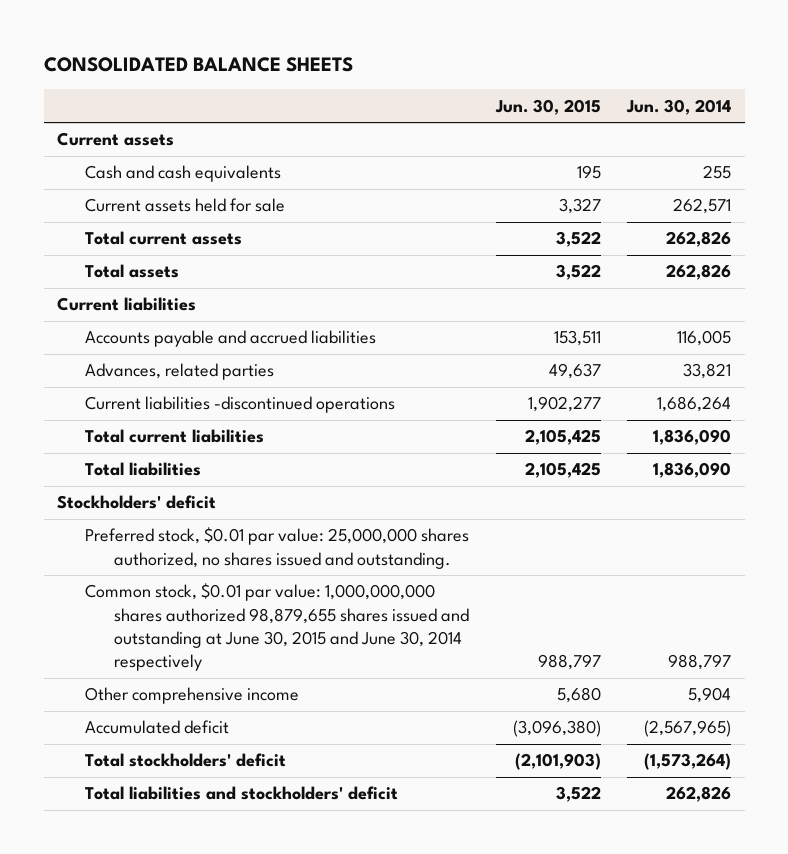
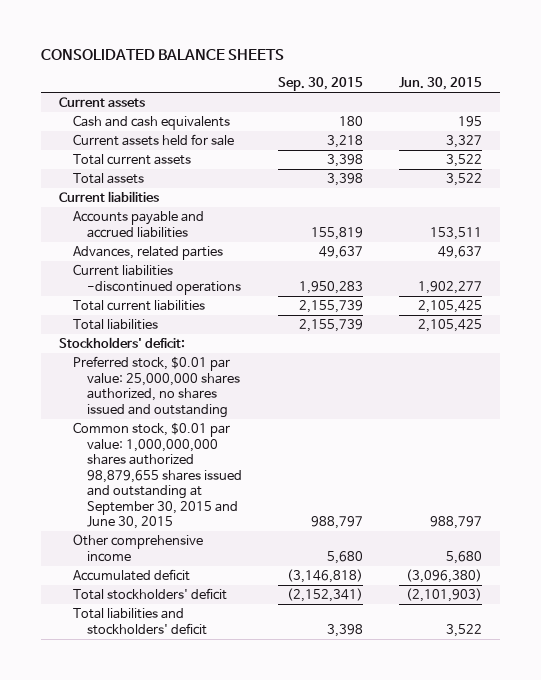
[626,98,732,115] Jun. 30, 2014 -> none
none -> [277,76,363,91] Sep. 30, 2015
[56,495,216,510] Stockholders' deficit -> [58,337,185,349] Stockholders' deficit:
[85,527,470,569] Preferred stock, $0.01 par value: 25,000,000 shares authorized, no shares issued and outstanding. -> [72,356,241,418] Preferred stock, $0.01 par value: 25,000,000 shares authorized, no shares issued and outstanding
[85,583,469,671] Common stock, $0.01 par value: 1,000,000,000 shares authorized 98,879,655 shares issued and outstanding at June 30, 2015 and June 30, 2014 respectively -> [72,422,243,530] Common stock, $0.01 par value: 1,000,000,000 shares authorized 98,879,655 shares issued and outstanding at September 30, 2015 and June 30, 2015

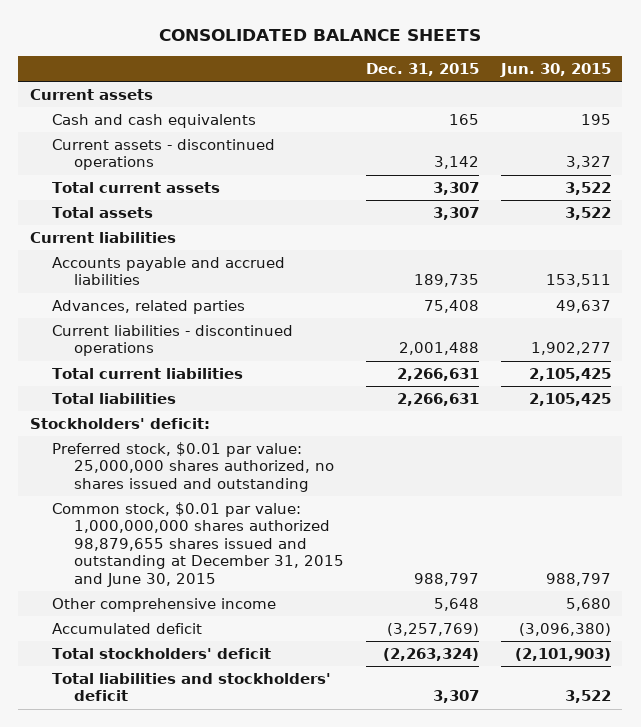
[277,76,363,91] Sep. 30, 2015 -> none
none -> [365,62,479,76] Dec. 31, 2015
[72,134,234,147] Current assets held for sale -> [51,139,275,171] Current assets - discontinued operations
[72,264,242,295] Current liabilities -discontinued operations -> [51,325,293,357] Current liabilities - discontinued operations
[72,422,243,530] Common stock, $0.01 par value: 1,000,000,000 shares authorized 98,879,655 shares issued and outstanding at September 30, 2015 and June 30, 2015 -> [51,502,344,587] Common stock, $0.01 par value: 1,000,000,000 shares authorized 98,879,655 shares issued and outstanding at December 31, 2015 and June 30, 2015

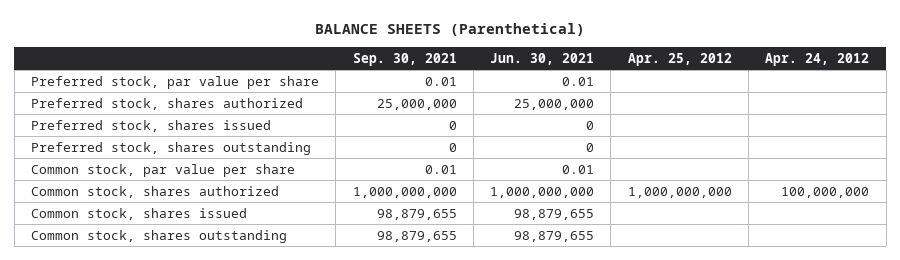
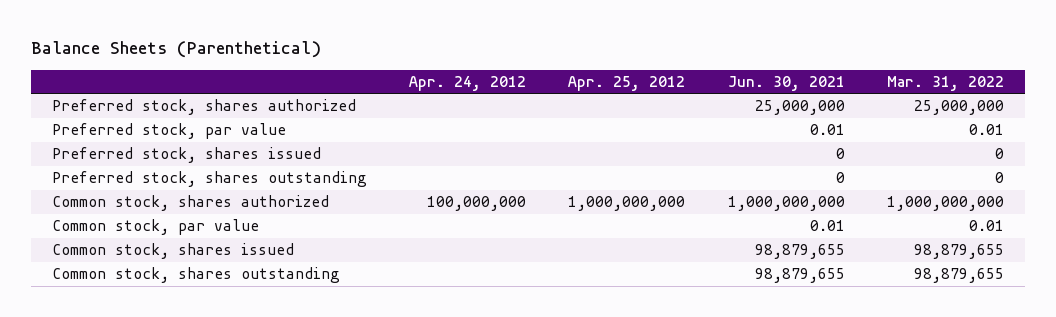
[315,23,586,37] BALANCE SHEETS (Parenthetical) -> [30,41,321,59] Balance Sheets (Parenthetical)
[352,52,457,66] Sep. 30, 2021 -> none
none -> [886,75,1004,91] Mar. 31, 2022
[31,75,320,89] Preferred stock, par value per share -> none
none -> [51,123,286,140] Preferred stock, par value
[31,163,296,177] Common stock, par value per share -> none
none -> [51,219,259,236] Common stock, par value

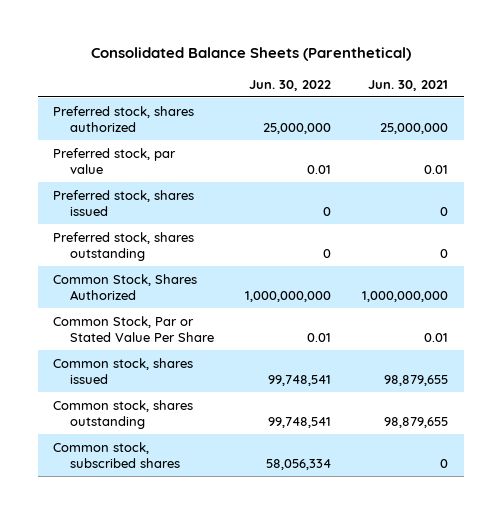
[30,41,321,59] Balance Sheets (Parenthetical) -> [90,46,411,61] Consolidated Balance Sheets (Parenthetical)
[409,75,527,91] Apr. 24, 2012 -> none
[568,75,686,91] Apr. 25, 2012 -> none
[886,75,1004,91] Mar. 31, 2022 -> none
none -> [248,79,331,91] Jun. 30, 2022
[51,195,329,212] Common stock, shares authorized -> [53,273,198,300] Common Stock, Shares Authorized
[51,219,259,236] Common stock, par value -> [53,315,214,342] Common Stock, Par or Stated Value Per Share
none -> [53,441,180,468] Common stock, subscribed shares

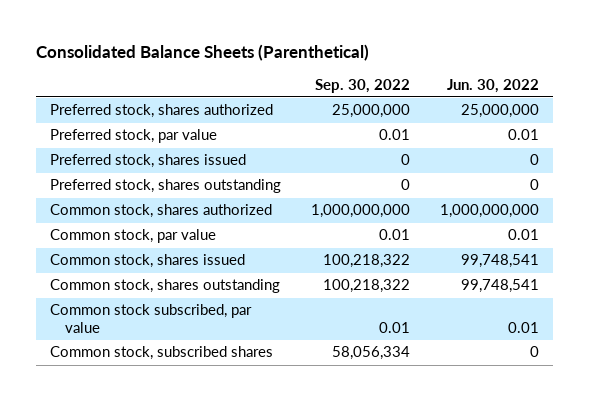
[368,79,449,91] Jun. 30, 2021 -> none
none -> [314,78,410,93] Sep. 30, 2022
[53,273,198,300] Common Stock, Shares Authorized -> [50,204,273,219] Common stock, shares authorized
[53,315,214,342] Common Stock, Par or Stated Value Per Share -> [50,229,217,244] Common stock, par value
none -> [50,304,253,333] Common stock subscribed, par value
[265,458,331,470] 58,056,334 -> [529,346,539,358] 0

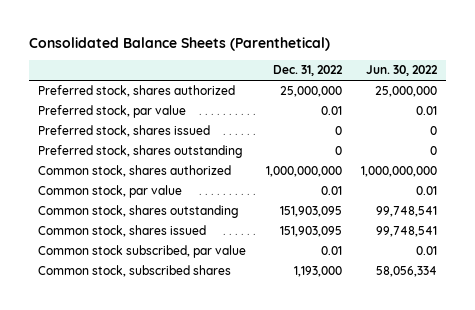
[314,78,410,93] Sep. 30, 2022 -> none
none -> [272,65,343,77] Dec. 31, 2022
[50,254,246,269] Common stock, shares issued -> [38,225,207,238] Common stock, shares issued
[529,346,539,358] 0 -> [375,266,437,278] 58,056,334

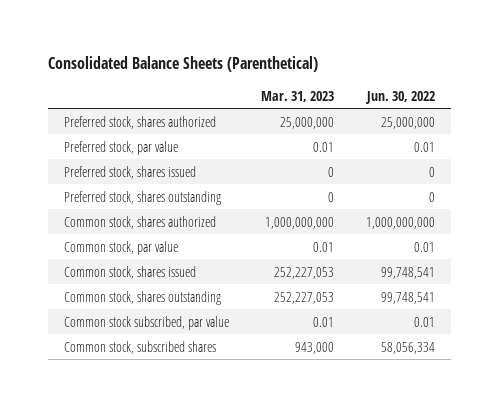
[272,65,343,77] Dec. 31, 2022 -> none
none -> [260,90,334,102] Mar. 31, 2023
[38,205,240,219] Common stock, shares outstanding -> [63,290,221,305] Common stock, shares outstanding

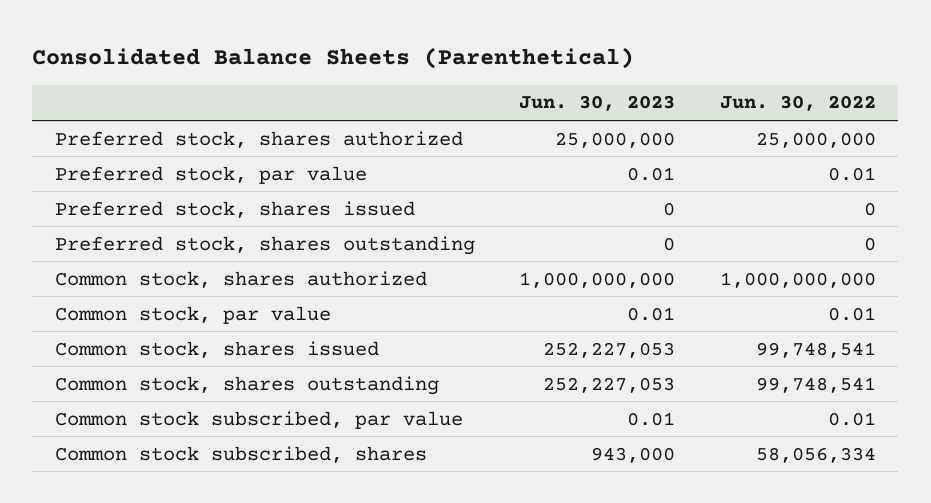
[260,90,334,102] Mar. 31, 2023 -> none
none -> [519,95,676,112] Jun. 30, 2023
[63,340,216,354] Common stock, subscribed shares -> [54,445,427,463] Common stock subscribed, shares

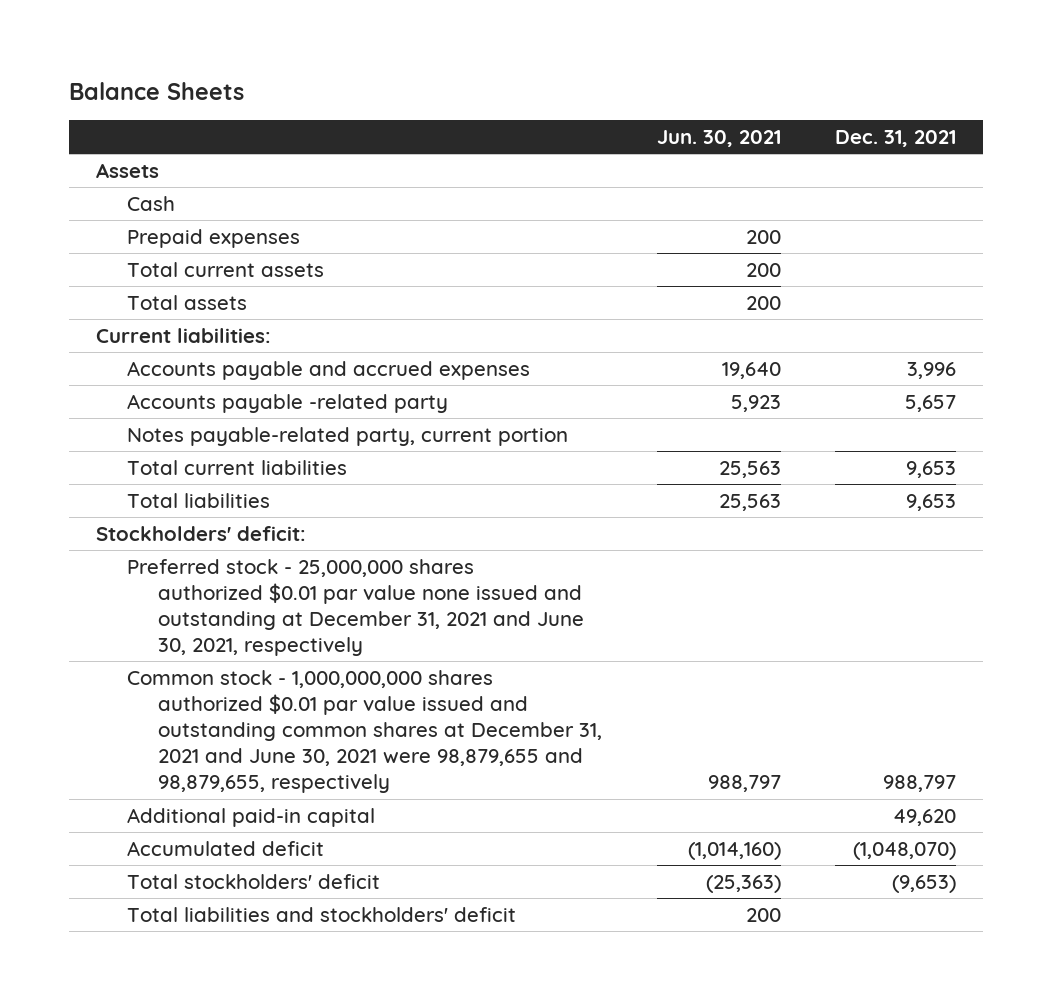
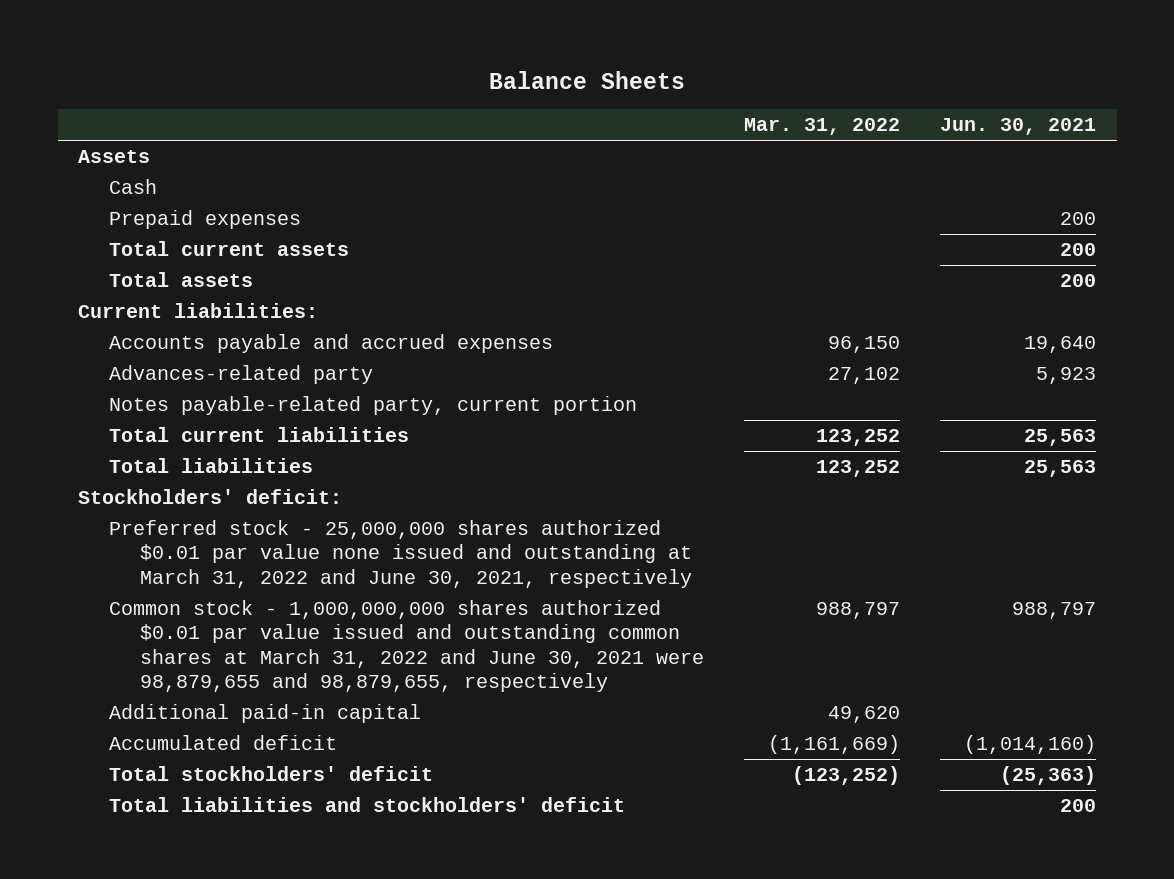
[835,130,957,148] Dec. 31, 2021 -> none
none -> [744,117,901,135] Mar. 31, 2022
[127,393,449,413] Accounts payable -related party -> [108,365,373,385] Advances-related party
[127,558,585,657] Preferred stock - 25,000,000 shares authorized $0.01 par value none issued and outstanding at December 31, 2021 and June 30, 2021, respectively -> [108,520,692,588] Preferred stock - 25,000,000 shares authorized $0.01 par value none issued and outstanding at March 31, 2022 and June 30, 2021, respectively
[127,669,603,794] Common stock - 1,000,000,000 shares authorized $0.01 par value issued and outstanding common shares at December 31, 2021 and June 30, 2021 were 98,879,655 and 98,879,655, respectively -> [108,600,704,692] Common stock - 1,000,000,000 shares authorized $0.01 par value issued and outstanding common shares at March 31, 2022 and June 30, 2021 were 98,879,655 and 98,879,655, respectively

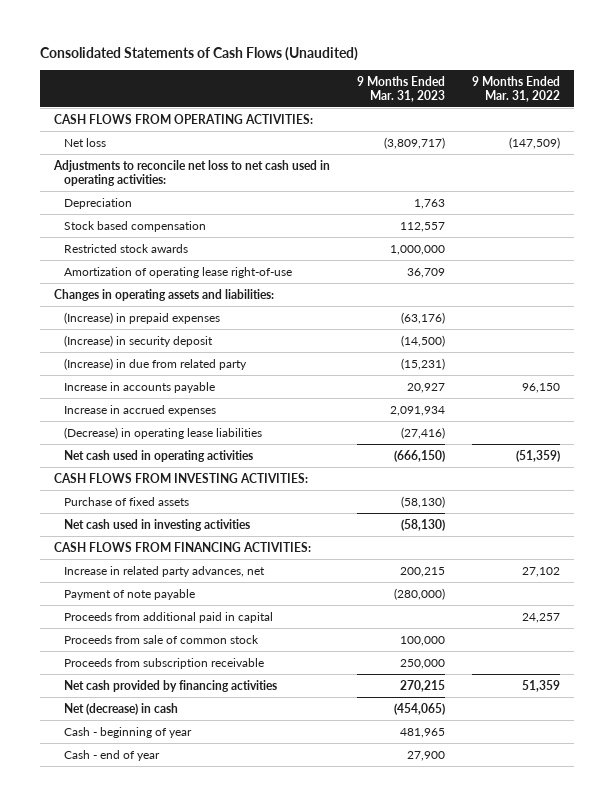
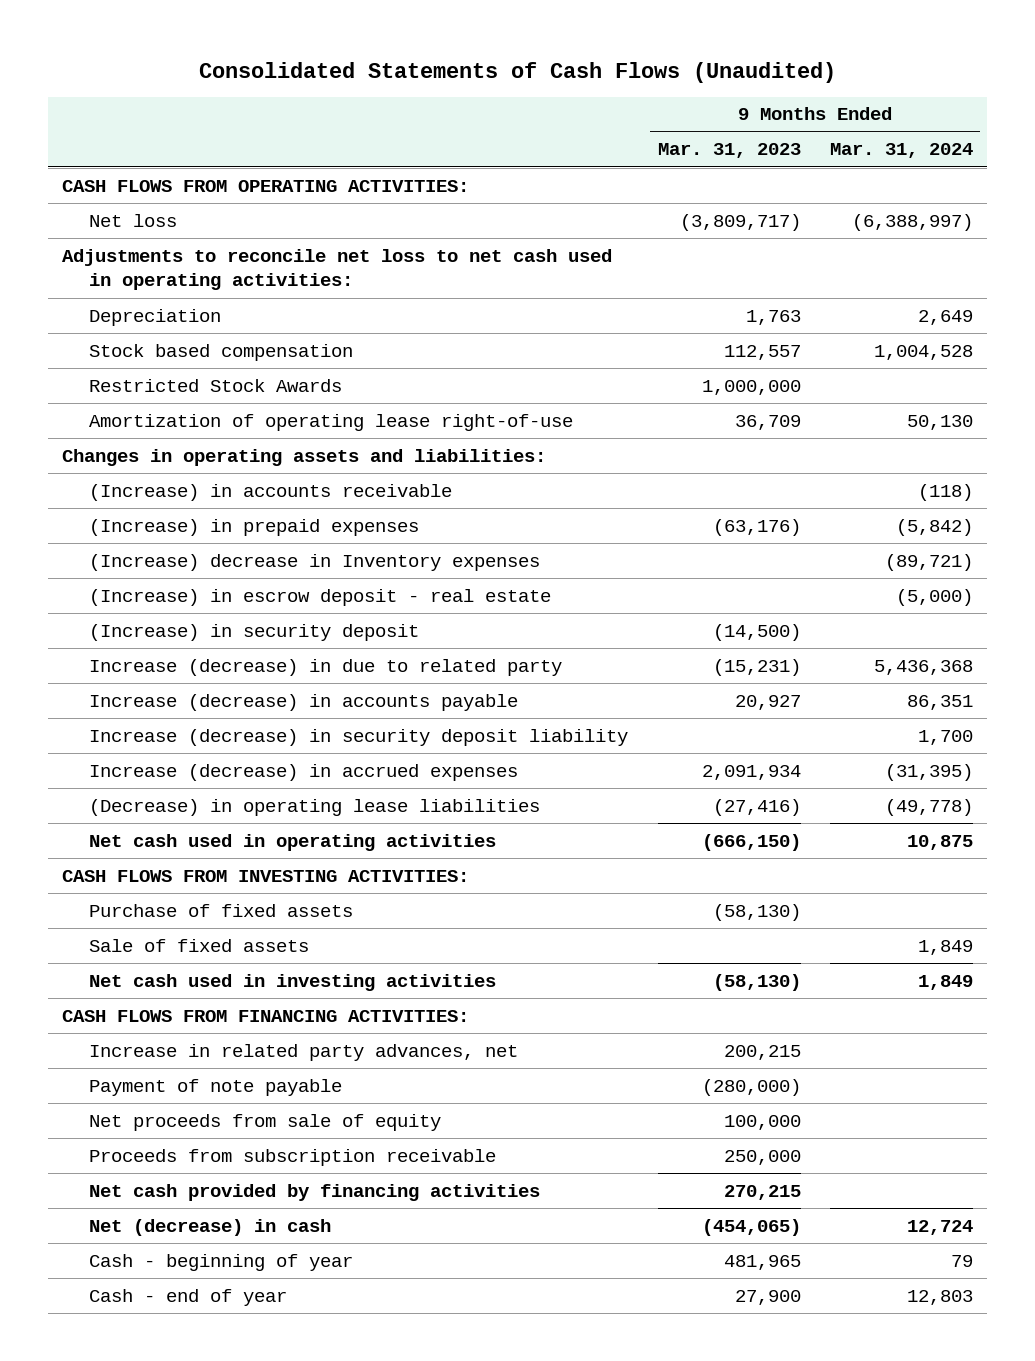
[472,75,561,102] 9 Months Ended Mar. 31, 2022 -> none
none -> [829,143,973,159] Mar. 31, 2024
[64,243,189,253] Restricted stock awards -> [89,378,343,392] Restricted Stock Awards
none -> [89,483,453,501] (Increase) in accounts receivable
none -> [89,553,541,571] (Increase) decrease in Inventory expenses
none -> [89,588,552,606] (Increase) in escrow deposit - real estate
[64,357,248,370] (Increase) in due from related party -> [89,658,563,676] Increase (decrease) in due to related party
[64,381,216,393] Increase in accounts payable -> [89,693,519,711] Increase (decrease) in accounts payable
none -> [89,728,629,746] Increase (decrease) in security deposit liability
[64,404,217,416] Increase in accrued expenses -> [89,763,519,781] Increase (decrease) in accrued expenses
none -> [89,938,310,952] Sale of fixed assets
[64,611,274,623] Proceeds from additional paid in capital -> none
[64,634,260,644] Proceeds from sale of common stock -> [89,1113,442,1131] Net proceeds from sale of equity

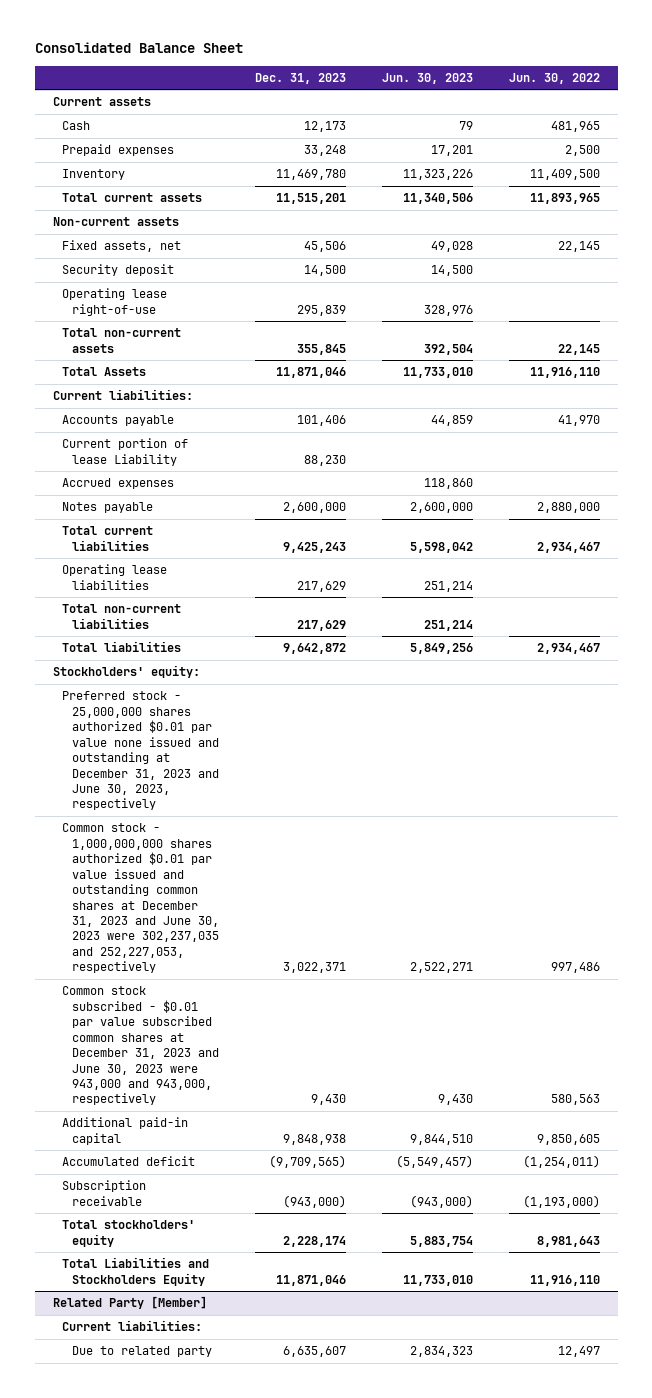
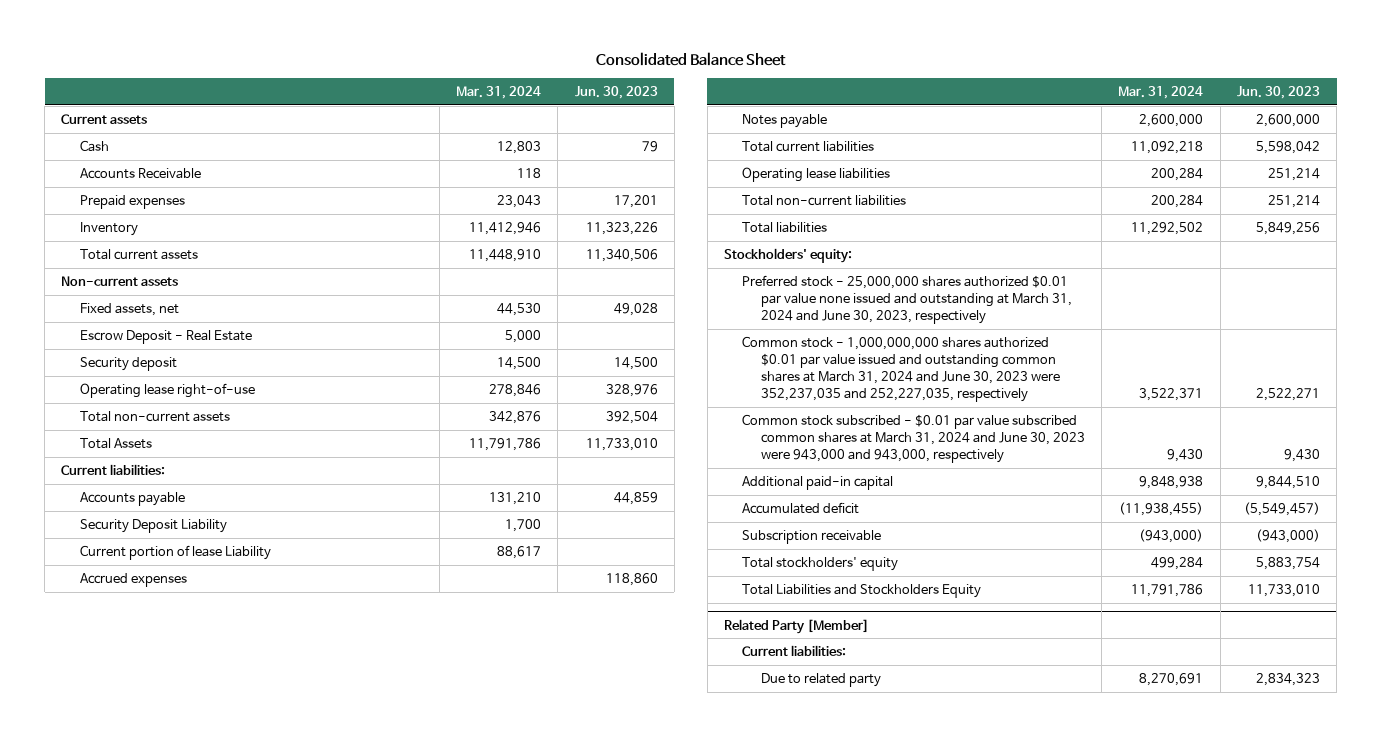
[255,72,347,84] Dec. 31, 2023 -> none
[508,72,600,84] Jun. 30, 2022 -> none
none -> [456,86,542,100] Mar. 31, 2024
none -> [79,168,201,180] Accounts Receivable
none -> [79,330,252,345] Escrow Deposit - Real Estate
none -> [79,519,227,534] Security Deposit Liability
[62,691,220,811] Preferred stock - 25,000,000 shares authorized $0.01 par value none issued and outstanding at December 31, 2023 and June 30, 2023, respectively -> [742,275,1072,324] Preferred stock - 25,000,000 shares authorized $0.01 par value none issued and outstanding at March 31, 2024 and June 30, 2023, respectively
[62,823,220,974] Common stock - 1,000,000,000 shares authorized $0.01 par value issued and outstanding common shares at December 31, 2023 and June 30, 2023 were 302,237,035 and 252,227,053, respectively -> [742,336,1060,402] Common stock - 1,000,000,000 shares authorized $0.01 par value issued and outstanding common shares at March 31, 2024 and June 30, 2023 were 352,237,035 and 252,227,035, respectively
[62,986,220,1106] Common stock subscribed - $0.01 par value subscribed common shares at December 31, 2023 and June 30, 2023 were 943,000 and 943,000, respectively -> [742,414,1085,463] Common stock subscribed - $0.01 par value subscribed common shares at March 31, 2024 and June 30, 2023 were 943,000 and 943,000, respectively

